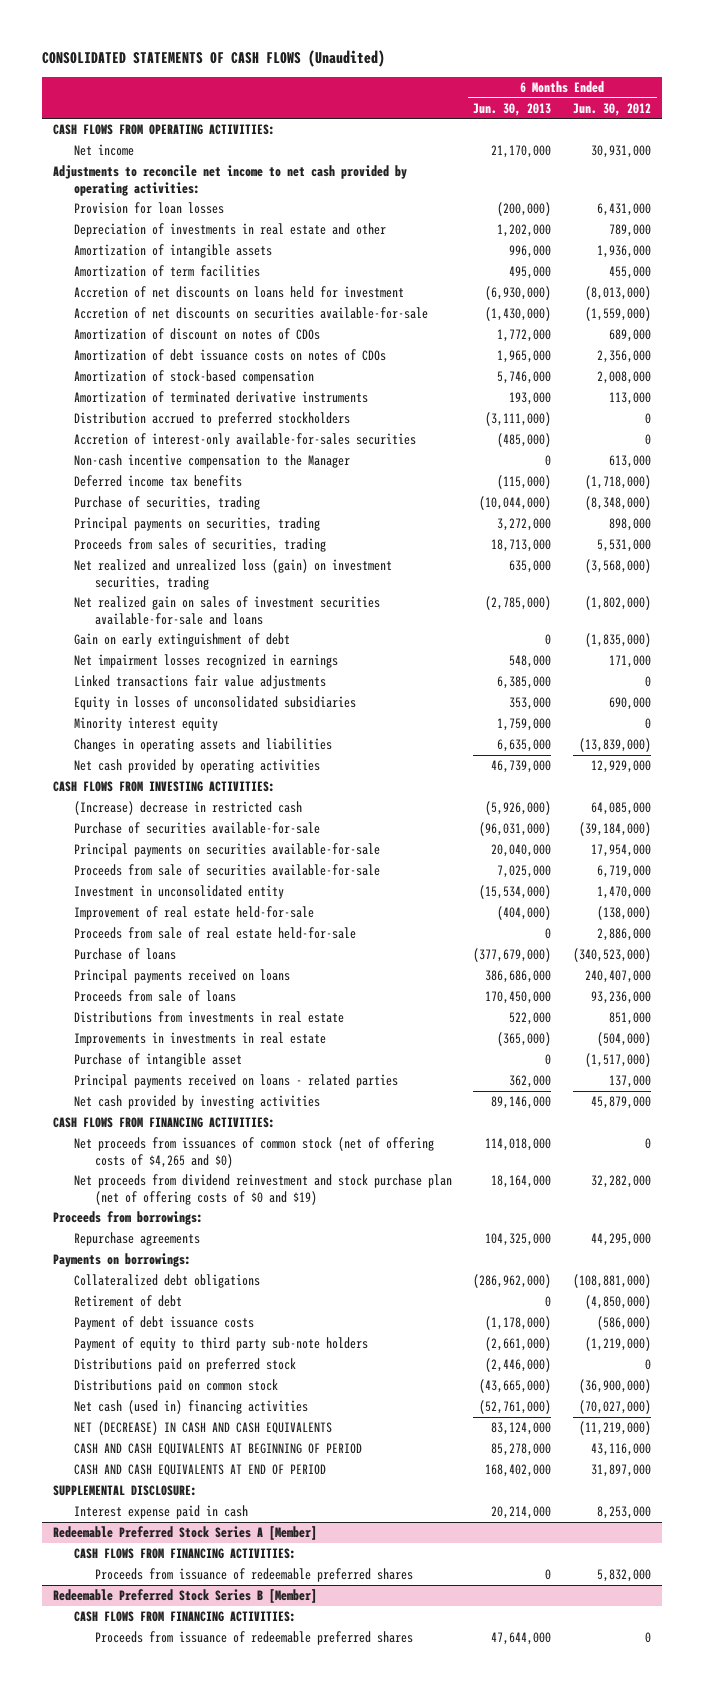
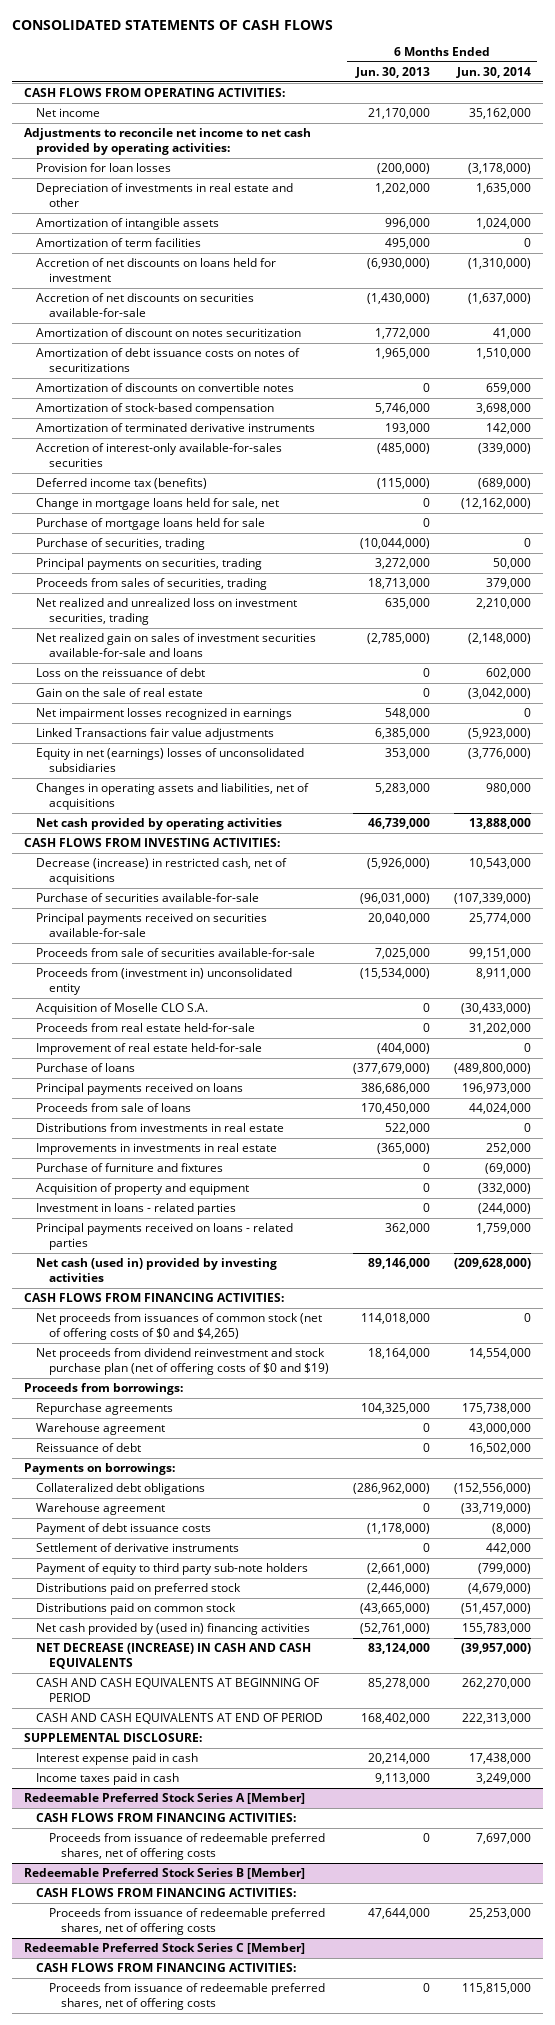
[42,50,386,68] CONSOLIDATED STATEMENTS OF CASH FLOWS (Unaudited) -> [12,20,334,31] CONSOLIDATED STATEMENTS OF CASH FLOWS
[573,102,652,116] Jun. 30, 2012 -> none
none -> [455,66,531,78] Jun. 30, 2014
[73,328,320,341] Amortization of discount on notes of CDOs -> [36,328,302,338] Amortization of discount on notes securitization
[73,349,386,362] Amortization of debt issuance costs on notes of CDOs -> [36,348,301,372] Amortization of debt issuance costs on notes of securitizations
none -> [36,383,295,393] Amortization of discounts on convertible notes
[73,412,350,427] Distribution accrued to preferred stockholders -> none
[73,454,350,469] Non-cash incentive compensation to the Manager -> none
[73,475,242,488] Deferred income tax benefits -> [36,478,208,490] Deferred income tax (benefits)
none -> [36,498,280,511] Change in mortgage loans held for sale, net
none -> [36,518,266,531] Purchase of mortgage loans held for sale
[73,559,392,590] Net realized and unrealized loss (gain) on investment securities, trading -> [36,598,298,625] Net realized and unrealized loss on investment securities, trading
[73,633,290,648] Gain on early extinguishment of debt -> [36,668,206,678] Loss on the reissuance of debt
none -> [36,688,204,698] Gain on the sale of real estate
[73,717,218,732] Minority interest equity -> none
[73,675,326,690] Linked transactions fair value adjustments -> [36,728,275,741] Linked Transactions fair value adjustments
[73,696,356,711] Equity in losses of unconsolidated subsidiaries -> [36,748,305,772] Equity in net (earnings) losses of unconsolidated subsidiaries
[73,738,332,753] Changes in operating assets and liabilities -> [36,783,310,810] Changes in operating assets and liabilities, net of acquisitions
[497,739,552,753] 6,635,000 -> [374,783,430,795] 5,283,000
[73,801,302,816] (Increase) decrease in restricted cash -> [36,858,288,885] Decrease (increase) in restricted cash, net of acquisitions
[73,843,380,858] Principal payments on securities available-for-sale -> [36,913,268,937] Principal payments received on securities available-for-sale
[73,885,284,900] Investment in unconsolidated entity -> [36,968,293,995] Proceeds from (investment in) unconsolidated entity
none -> [36,1003,209,1016] Acquisition of Moselle CLO S.A.
none -> [36,1023,256,1033] Proceeds from real estate held-for-sale
[73,927,356,940] Proceeds from sale of real estate held-for-sale -> none
[73,1053,242,1068] Purchase of intangible asset -> none
none -> [36,1163,224,1173] Purchase of furniture and fixtures
none -> [36,1183,250,1196] Acquisition of property and equipment
none -> [36,1203,237,1216] Investment in loans - related parties
[73,1095,320,1110] Net cash provided by investing activities -> [36,1258,278,1282] Net cash (used in) provided by investing activities
[73,1137,434,1168] Net proceeds from issuances of common stock (net of offering costs of $4,265 and $0) -> [36,1313,323,1340] Net proceeds from issuances of common stock (net of offering costs of $0 and $4,265)
none -> [36,1423,166,1436] Warehouse agreement
none -> [36,1443,142,1453] Reissuance of debt
[73,1295,182,1308] Retirement of debt -> none
none -> [36,1503,166,1516] Warehouse agreement
none -> [36,1543,240,1553] Settlement of derivative instruments
[73,1400,308,1415] Net cash (used in) financing activities -> [36,1623,311,1636] Net cash provided by (used in) financing activities
[73,1421,332,1436] NET (DECREASE) IN CASH AND CASH EQUIVALENTS -> [36,1643,312,1669] NET DECREASE (INCREASE) IN CASH AND CASH EQUIVALENTS
none -> [36,1773,180,1786] Income taxes paid in cash
[94,1568,413,1583] Proceeds from issuance of redeemable preferred shares -> [48,1833,325,1860] Proceeds from issuance of redeemable preferred shares, net of offering costs
[94,1631,413,1646] Proceeds from issuance of redeemable preferred shares -> [48,1908,325,1935] Proceeds from issuance of redeemable preferred shares, net of offering costs
none -> [23,1943,305,1955] Redeemable Preferred Stock Series C [Member]
none -> [36,1963,297,1973] CASH FLOWS FROM FINANCING ACTIVITIES:
none -> [48,1983,325,2010] Proceeds from issuance of redeemable preferred shares, net of offering costs

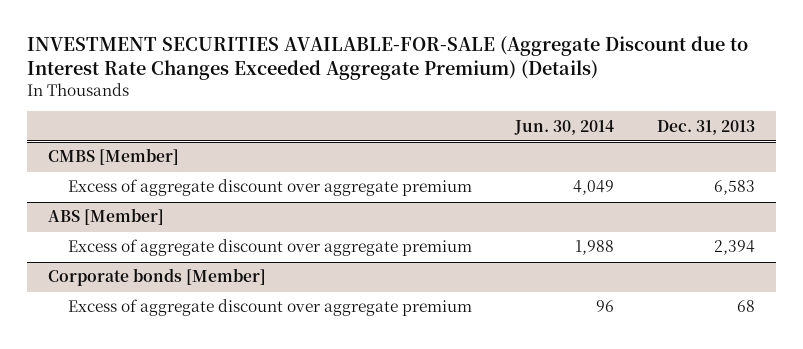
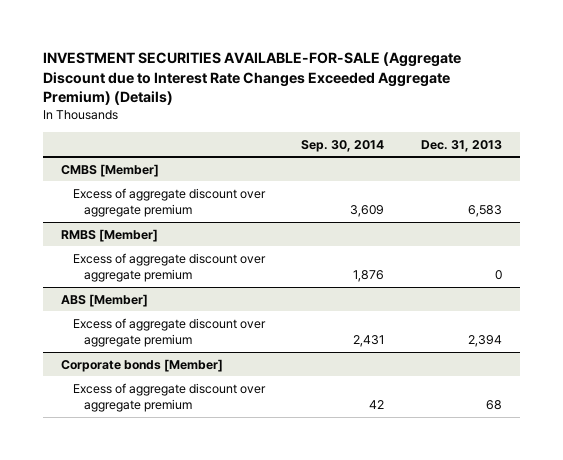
[514,119,615,135] Jun. 30, 2014 -> none
none -> [301,139,385,152] Sep. 30, 2014
none -> [61,228,159,242] RMBS [Member]
none -> [72,252,266,283] Excess of aggregate discount over aggregate premium

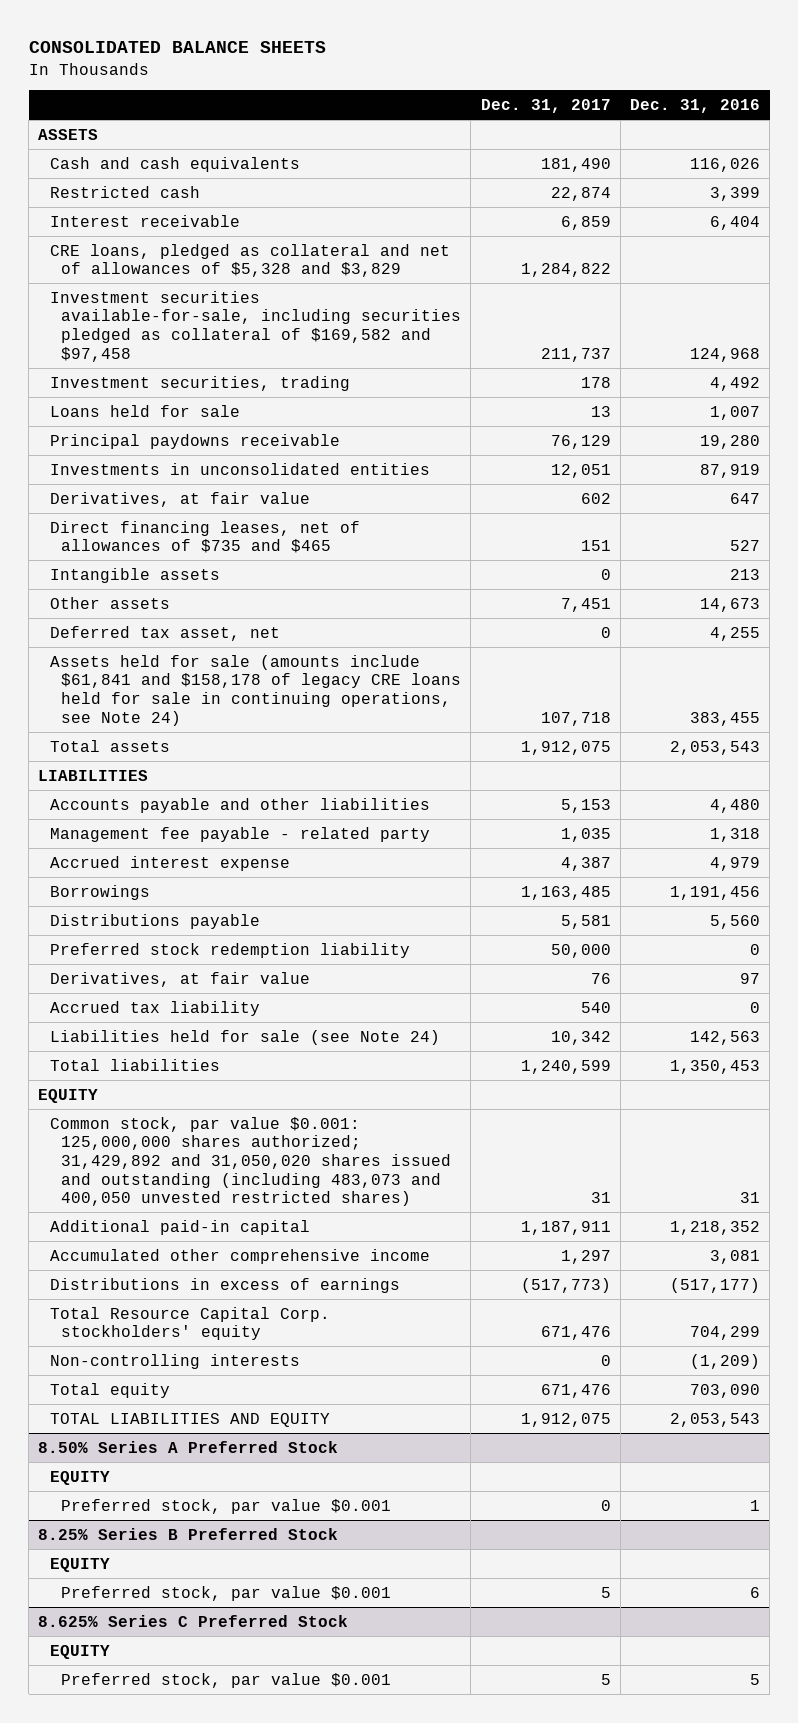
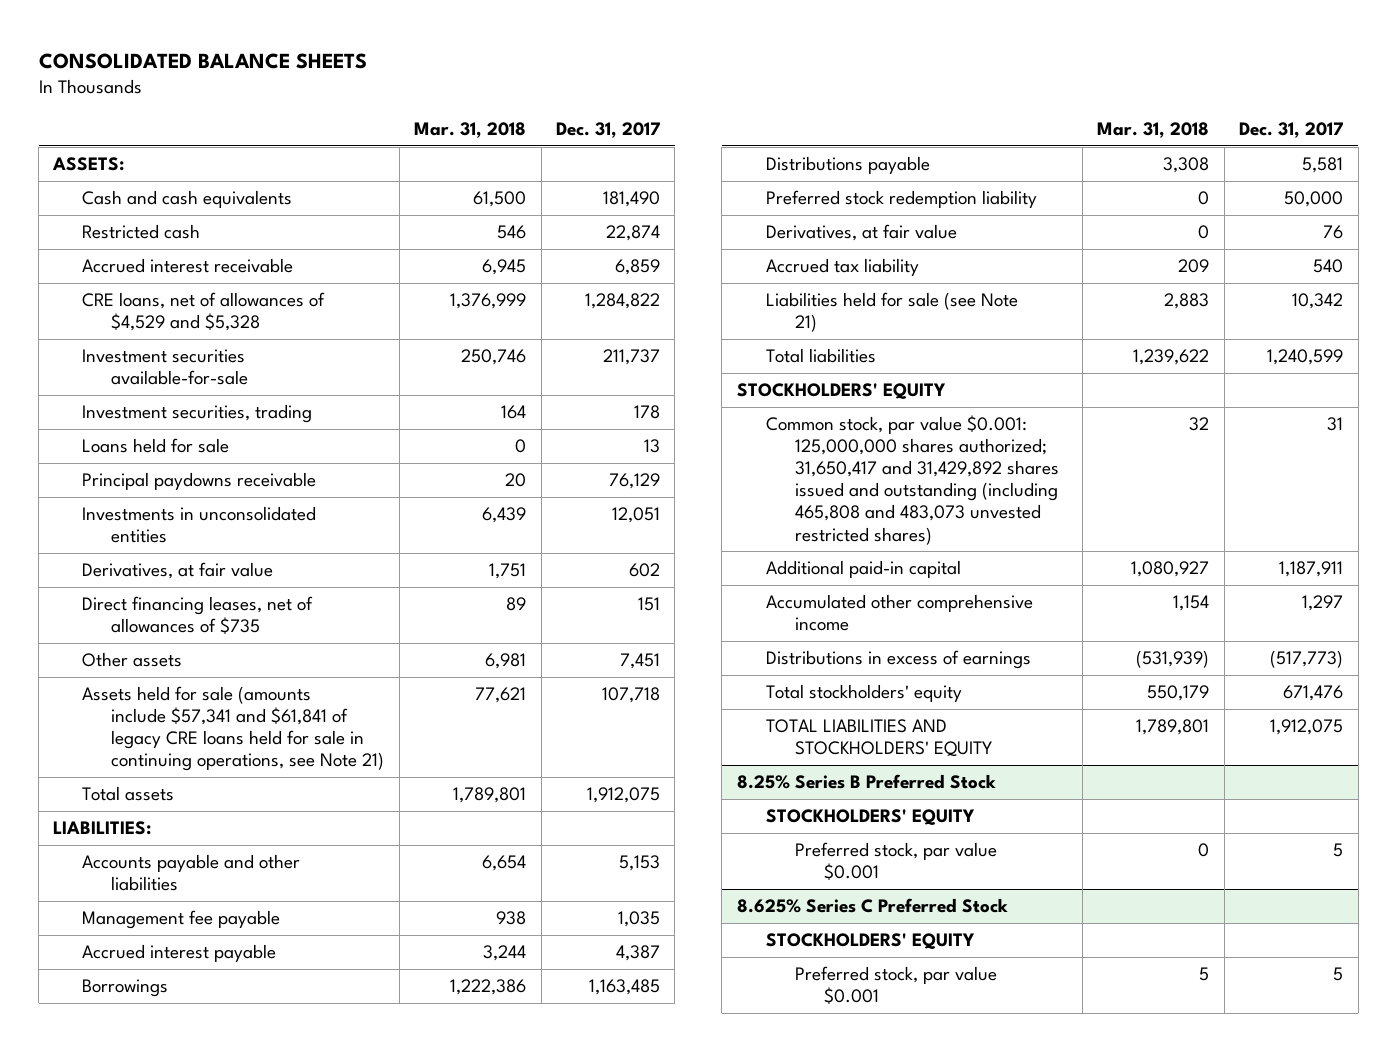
[630,98,761,113] Dec. 31, 2016 -> none
none -> [414,122,527,139] Mar. 31, 2018
[38,128,99,140] ASSETS -> [52,157,125,172] ASSETS:
[49,214,240,227] Interest receivable -> [82,258,294,274] Accrued interest receivable
[49,243,450,278] CRE loans, pledged as collateral and net of allowances of $5,328 and $3,829 -> [82,292,326,332] CRE loans, net of allowances of $4,529 and $5,328
[49,290,462,362] Investment securities available-for-sale, including securities pledged as collateral of $169,582 and $97,458 -> [82,349,249,386] Investment securities available-for-sale
[49,567,220,583] Intangible assets -> none
[49,520,360,554] Direct financing leases, net of allowances of $735 and $465 -> [82,596,314,635] Direct financing leases, net of allowances of $735
[49,625,280,641] Deferred tax asset, net -> none
[49,654,462,726] Assets held for sale (amounts include $61,841 and $158,178 of legacy CRE loans held for sale in continuing operations, see Note 24) -> [82,686,385,772] Assets held for sale (amounts include $57,341 and $61,841 of legacy CRE loans held for sale in continuing operations, see Note 21)
[38,769,149,781] LIABILITIES -> [53,821,152,836] LIABILITIES:
[49,826,430,842] Management fee payable - related party -> [82,910,281,930] Management fee payable
[49,855,290,871] Accrued interest expense -> [82,944,277,963] Accrued interest payable
[49,1029,440,1045] Liabilities held for sale (see Note 24) -> [765,292,1018,333] Liabilities held for sale (see Note 21)
[38,1088,99,1103] EQUITY -> [736,383,946,400] STOCKHOLDERS' EQUITY
[49,1116,452,1207] Common stock, par value $0.001: 125,000,000 shares authorized; 31,429,892 and 31,050,020 shares issued and outstanding (including 483,073 and 400,050 unvested restricted shares) -> [765,415,1059,545] Common stock, par value $0.001: 125,000,000 shares authorized; 31,650,417 and 31,429,892 shares issued and outstanding (including 465,808 and 483,073 unvested restricted shares)
[49,1353,300,1369] Non-controlling interests -> none
[49,1382,170,1398] Total equity -> none
[38,1440,339,1453] 8.50% Series A Preferred Stock -> none
[49,1470,110,1485] EQUITY -> none
[61,1498,392,1514] Preferred stock, par value $0.001 -> none
[49,1306,330,1341] Total Resource Capital Corp. stockholders' equity -> [765,684,962,703] Total stockholders' equity
[49,1412,330,1427] TOTAL LIABILITIES AND EQUITY -> [765,719,992,758] TOTAL LIABILITIES AND STOCKHOLDERS' EQUITY
[49,1557,110,1572] EQUITY -> [765,809,975,826] STOCKHOLDERS' EQUITY
[49,1644,110,1659] EQUITY -> [765,933,975,950] STOCKHOLDERS' EQUITY

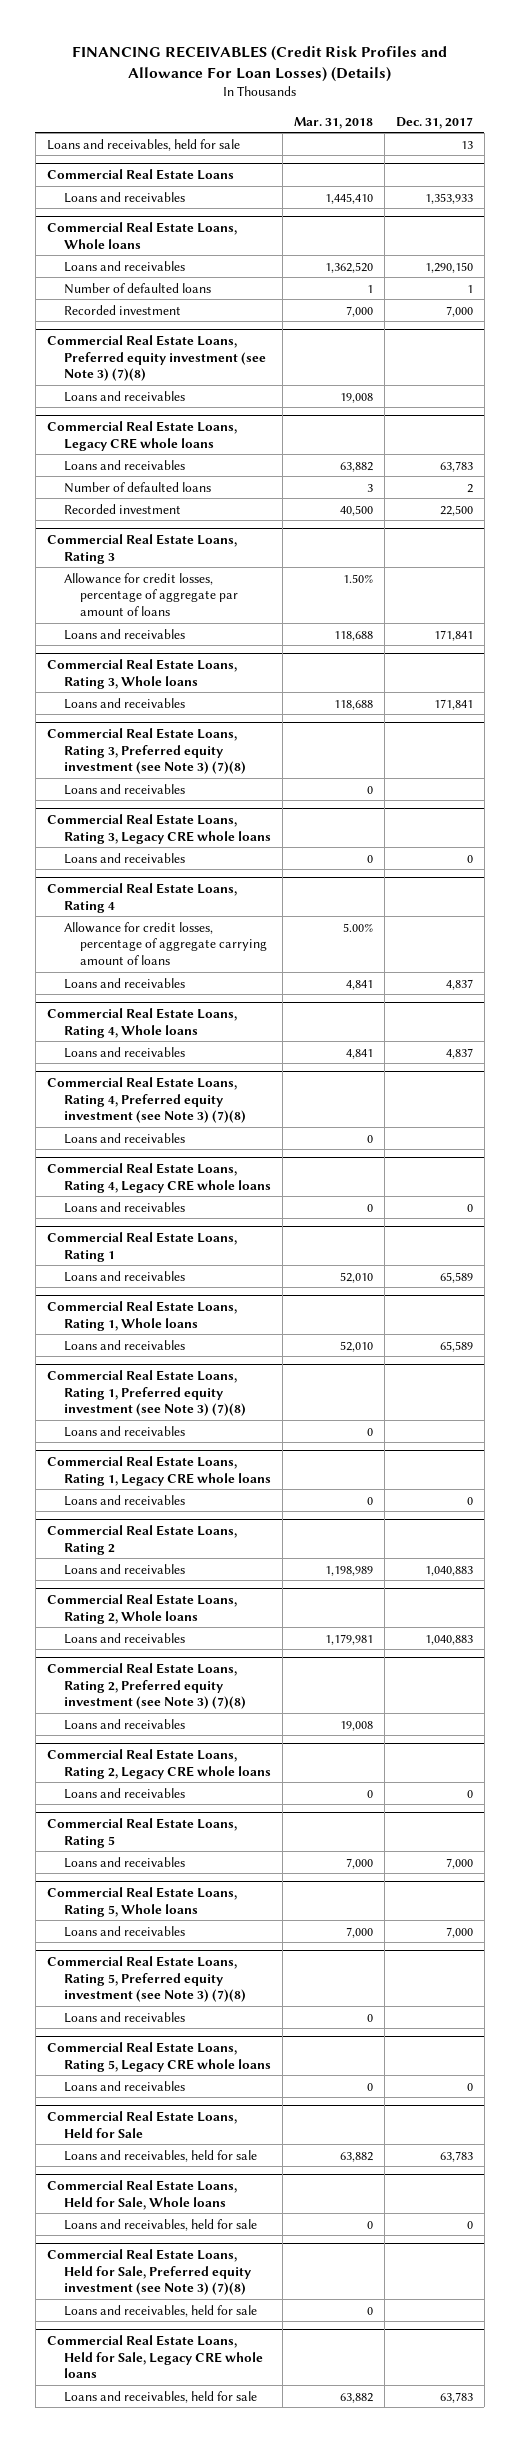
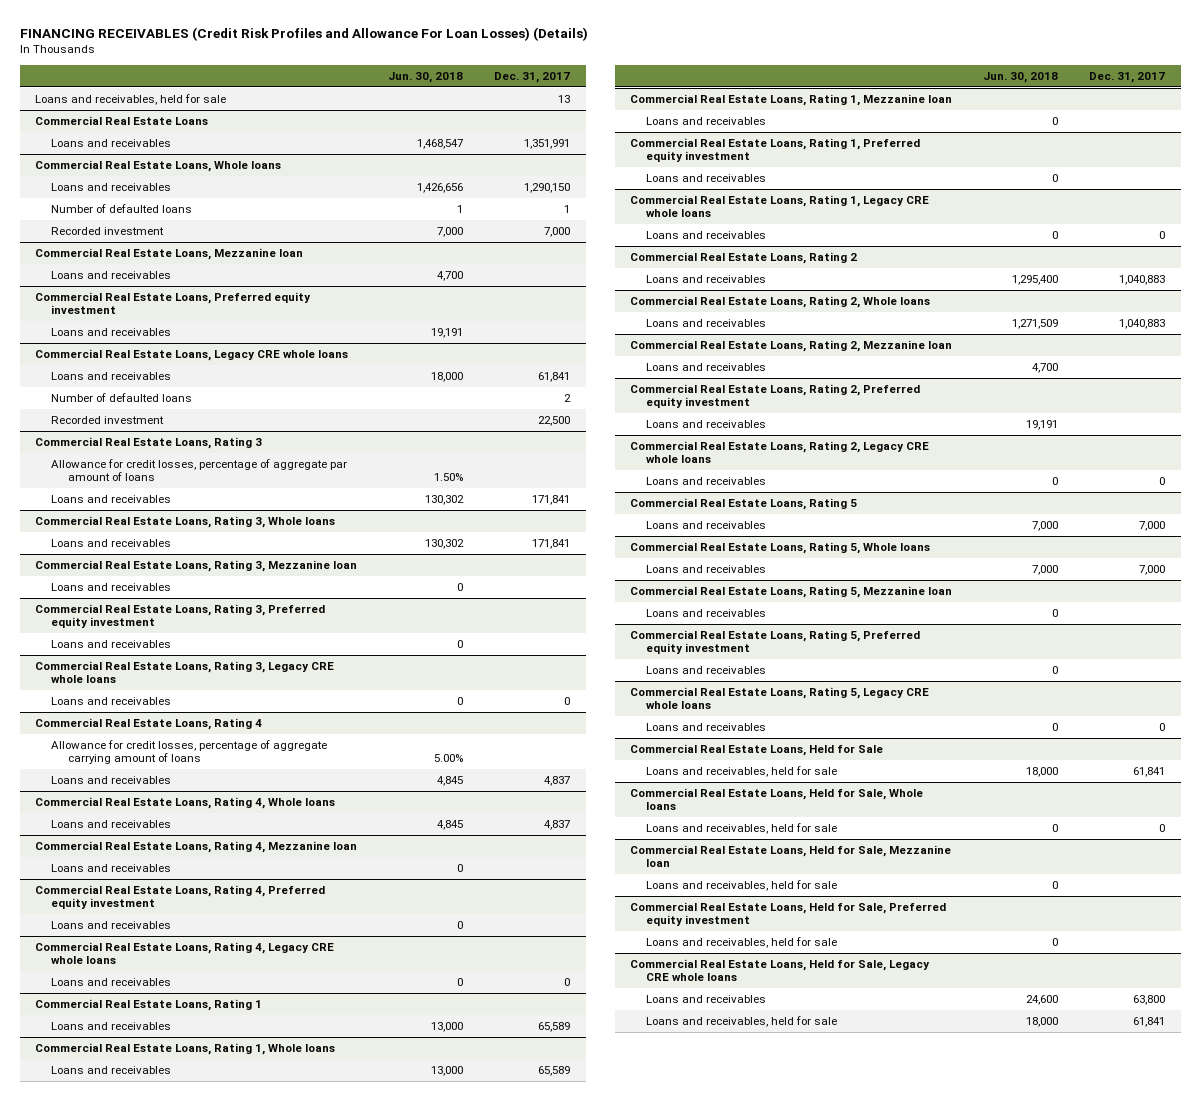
[293,116,373,129] Mar. 31, 2018 -> none
none -> [388,71,464,83] Jun. 30, 2018
[424,192,473,204] 1,353,933 -> [524,139,571,150] 1,351,991
[47,334,266,382] Commercial Real Estate Loans, Preferred equity investment (see Note 3) (7)(8) -> none
none -> [35,248,304,261] Commercial Real Estate Loans, Mezzanine loan
none -> [35,292,312,315] Commercial Real Estate Loans, Preferred equity investment
none -> [51,328,172,337] Loans and receivables
[439,460,473,472] 63,783 -> [538,372,571,383] 61,841
[47,727,246,775] Commercial Real Estate Loans, Rating 3, Preferred equity investment (see Note 3) (7)(8) -> none
none -> [35,560,358,573] Commercial Real Estate Loans, Rating 3, Mezzanine loan
none -> [35,604,326,629] Commercial Real Estate Loans, Rating 3, Preferred equity investment
none -> [51,640,172,649] Loans and receivables
[47,1076,246,1124] Commercial Real Estate Loans, Rating 4, Preferred equity investment (see Note 3) (7)(8) -> none
none -> [35,841,358,854] Commercial Real Estate Loans, Rating 4, Mezzanine loan
none -> [35,885,326,910] Commercial Real Estate Loans, Rating 4, Preferred equity investment
none -> [51,921,172,930] Loans and receivables
[47,1369,246,1417] Commercial Real Estate Loans, Rating 1, Preferred equity investment (see Note 3) (7)(8) -> none
none -> [630,94,953,107] Commercial Real Estate Loans, Rating 1, Mezzanine loan
none -> [630,138,921,163] Commercial Real Estate Loans, Rating 1, Preferred equity investment
none -> [646,174,767,183] Loans and receivables
[47,1662,246,1710] Commercial Real Estate Loans, Rating 2, Preferred equity investment (see Note 3) (7)(8) -> none
none -> [630,340,953,353] Commercial Real Estate Loans, Rating 2, Mezzanine loan
none -> [630,384,921,409] Commercial Real Estate Loans, Rating 2, Preferred equity investment
none -> [646,420,767,429] Loans and receivables
[47,1955,246,2003] Commercial Real Estate Loans, Rating 5, Preferred equity investment (see Note 3) (7)(8) -> none
none -> [630,586,953,599] Commercial Real Estate Loans, Rating 5, Mezzanine loan
none -> [630,630,921,655] Commercial Real Estate Loans, Rating 5, Preferred equity investment
none -> [646,666,767,675] Loans and receivables
[439,2150,473,2162] 63,783 -> [1133,767,1166,778] 61,841
[47,2248,251,2296] Commercial Real Estate Loans, Held for Sale, Preferred equity investment (see Note 3) (7)(8) -> none
none -> [630,845,952,868] Commercial Real Estate Loans, Held for Sale, Mezzanine loan
none -> [630,902,947,927] Commercial Real Estate Loans, Held for Sale, Preferred equity investment
none -> [646,937,838,949] Loans and receivables, held for sale
none -> [646,995,767,1004] Loans and receivables
[439,2391,473,2403] 63,783 -> [1133,1017,1166,1028] 61,841

